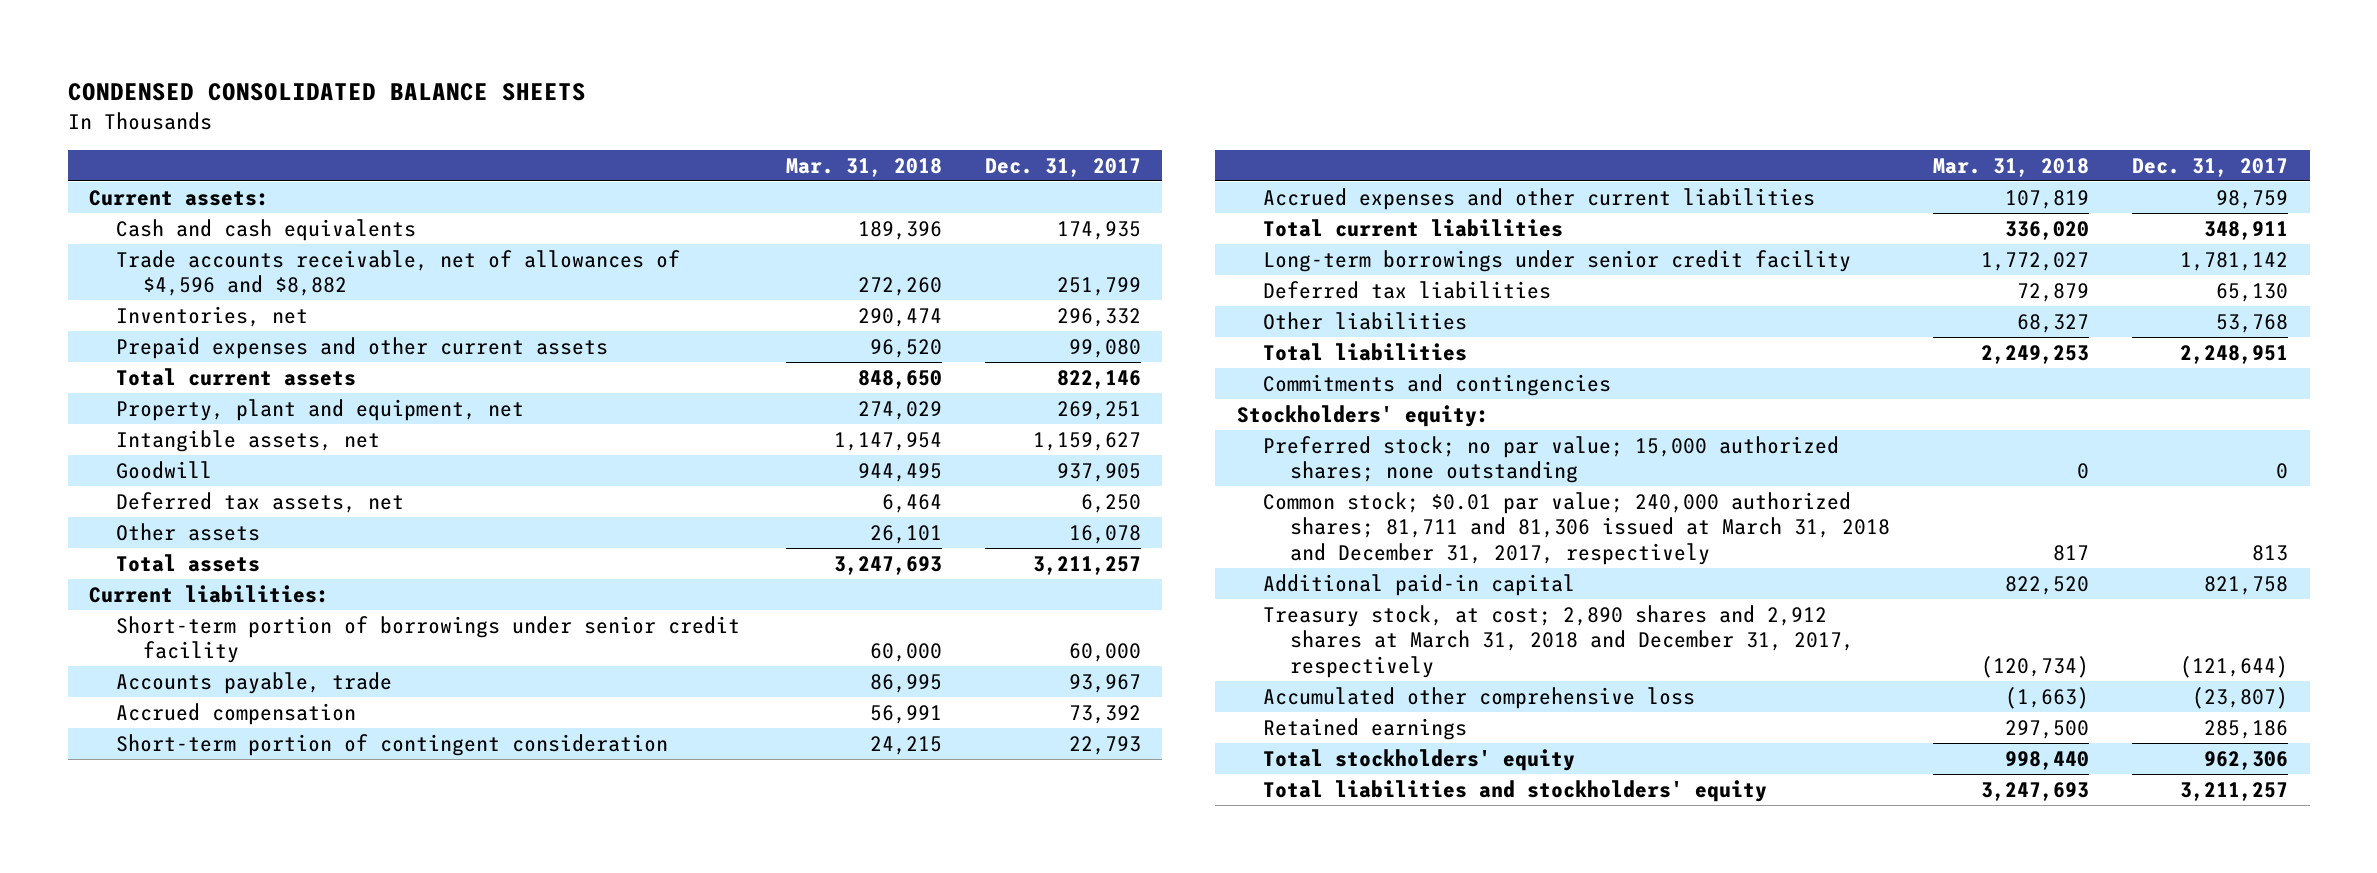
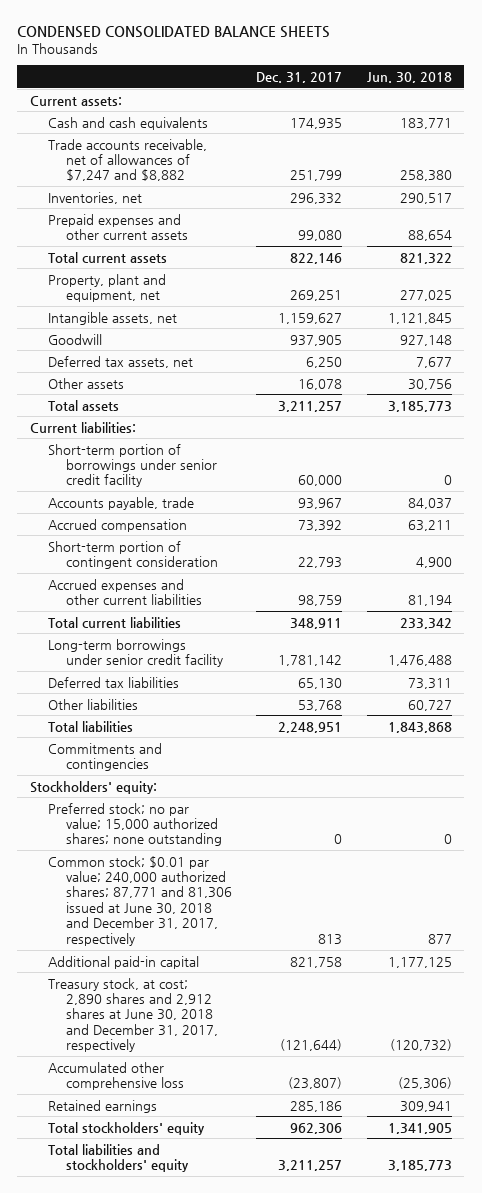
[785,157,942,177] Mar. 31, 2018 -> none
none -> [367,71,453,83] Jun. 30, 2018
[116,249,681,297] Trade accounts receivable, net of allowances of $4,596 and $8,882 -> [47,138,207,182] Trade accounts receivable, net of allowances of $7,247 and $8,882
[1263,491,1891,565] Common stock; $0.01 par value; 240,000 authorized shares; 81,711 and 81,306 issued at March 31, 2018 and December 31, 2017, respectively -> [47,855,232,946] Common stock; $0.01 par value; 240,000 authorized shares; 87,771 and 81,306 issued at June 30, 2018 and December 31, 2017, respectively
[1263,604,1855,678] Treasury stock, at cost; 2,890 shares and 2,912 shares at March 31, 2018 and December 31, 2017, respectively -> [47,977,218,1053] Treasury stock, at cost; 2,890 shares and 2,912 shares at June 30, 2018 and December 31, 2017, respectively

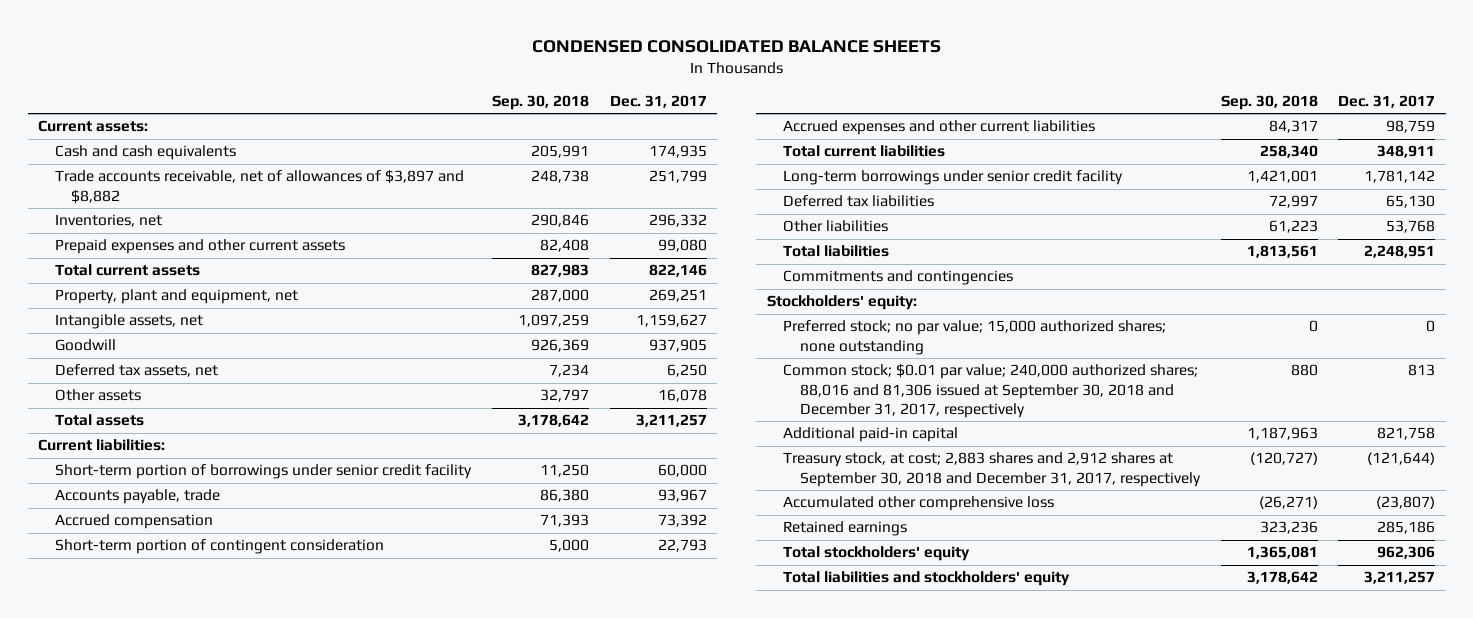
[367,71,453,83] Jun. 30, 2018 -> none
none -> [491,94,589,110] Sep. 30, 2018
[47,138,207,182] Trade accounts receivable, net of allowances of $7,247 and $8,882 -> [54,170,464,204] Trade accounts receivable, net of allowances of $3,897 and $8,882
[47,855,232,946] Common stock; $0.01 par value; 240,000 authorized shares; 87,771 and 81,306 issued at June 30, 2018 and December 31, 2017, respectively -> [783,364,1199,418] Common stock; $0.01 par value; 240,000 authorized shares; 88,016 and 81,306 issued at September 30, 2018 and December 31, 2017, respectively
[47,977,218,1053] Treasury stock, at cost; 2,890 shares and 2,912 shares at June 30, 2018 and December 31, 2017, respectively -> [783,452,1201,487] Treasury stock, at cost; 2,883 shares and 2,912 shares at September 30, 2018 and December 31, 2017, respectively

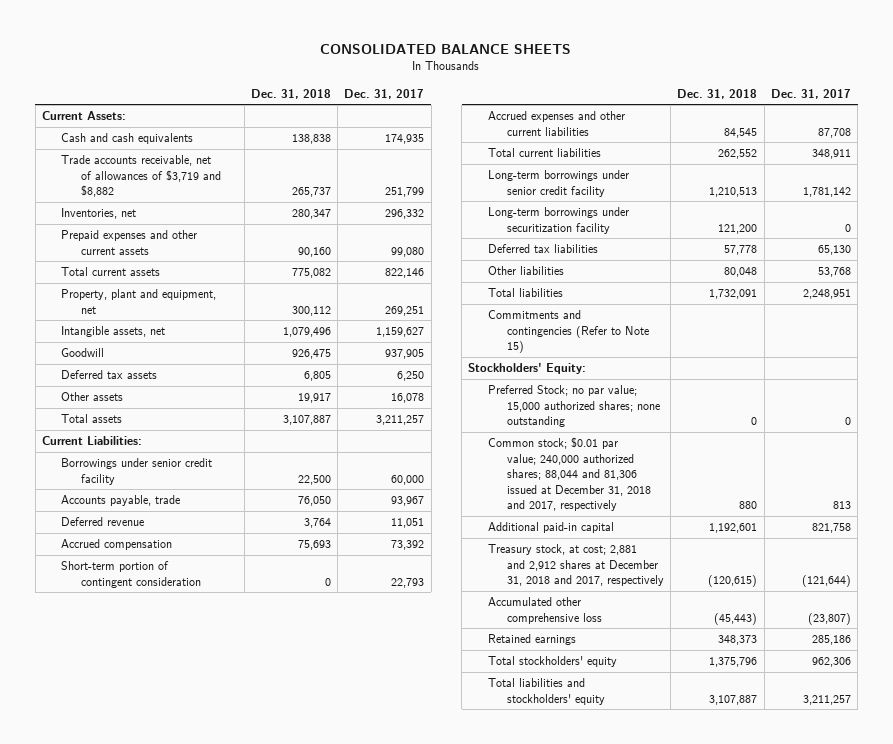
[531,39,941,53] CONDENSED CONSOLIDATED BALANCE SHEETS -> [320,44,572,55] CONSOLIDATED BALANCE SHEETS
[491,94,589,110] Sep. 30, 2018 -> none
none -> [250,88,331,99] Dec. 31, 2018
[37,120,148,133] Current assets: -> [41,111,126,121] Current Assets:
[54,170,464,204] Trade accounts receivable, net of allowances of $3,897 and $8,882 -> [61,155,221,198] Trade accounts receivable, net of allowances of $3,719 and $8,882
[54,364,218,378] Deferred tax assets, net -> [61,370,158,380] Deferred tax assets
[37,439,165,452] Current liabilities: -> [41,436,142,446] Current Liabilities:
[54,464,472,480] Short-term portion of borrowings under senior credit facility -> [61,458,213,485] Borrowings under senior credit facility
none -> [61,517,145,527] Deferred revenue
[1386,120,1436,134] 98,759 -> [817,127,851,138] 87,708
none -> [487,207,629,234] Long-term borrowings under securitization facility
[783,270,1014,286] Commitments and contingencies -> [487,310,649,354] Commitments and contingencies (Refer to Note 15)
[766,295,917,311] Stockholders' equity: -> [468,363,587,375] Stockholders' Equity:
[783,320,1167,355] Preferred stock; no par value; 15,000 authorized shares; none outstanding -> [487,385,660,428] Preferred Stock; no par value; 15,000 authorized shares; none outstanding
[783,364,1199,418] Common stock; $0.01 par value; 240,000 authorized shares; 88,016 and 81,306 issued at September 30, 2018 and December 31, 2017, respectively -> [487,437,651,512] Common stock; $0.01 par value; 240,000 authorized shares; 88,044 and 81,306 issued at December 31, 2018 and 2017, respectively
[783,452,1201,487] Treasury stock, at cost; 2,883 shares and 2,912 shares at September 30, 2018 and December 31, 2017, respectively -> [487,544,664,587] Treasury stock, at cost; 2,881 and 2,912 shares at December 31, 2018 and 2017, respectively

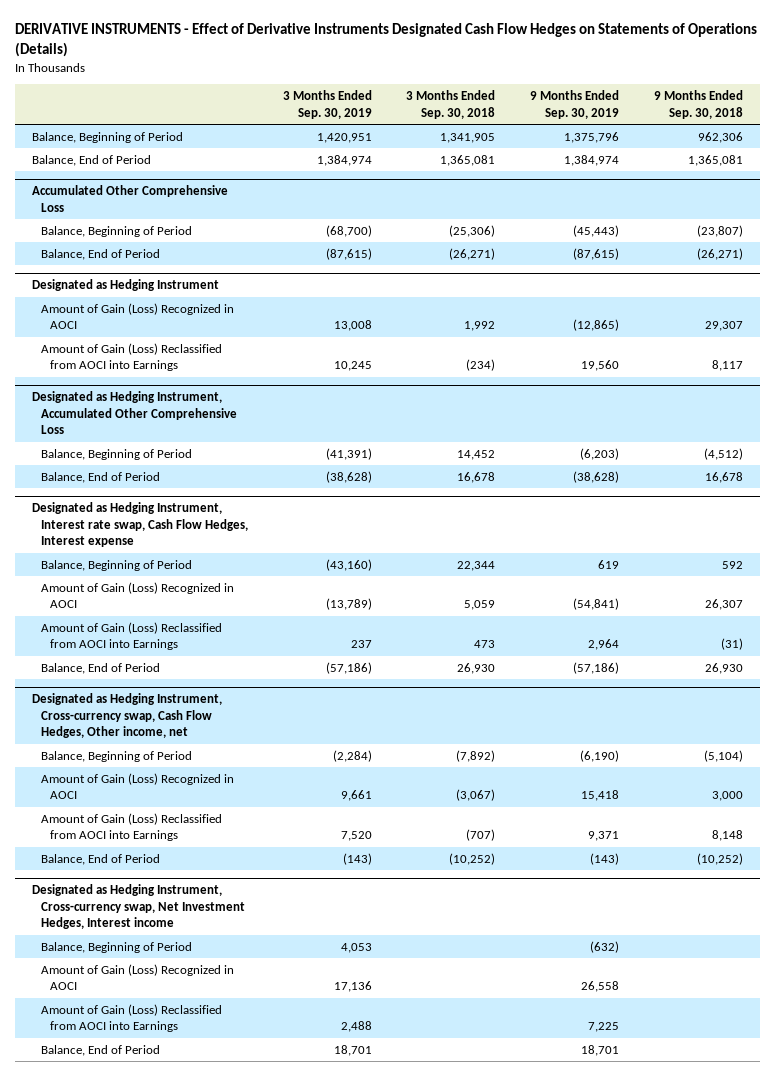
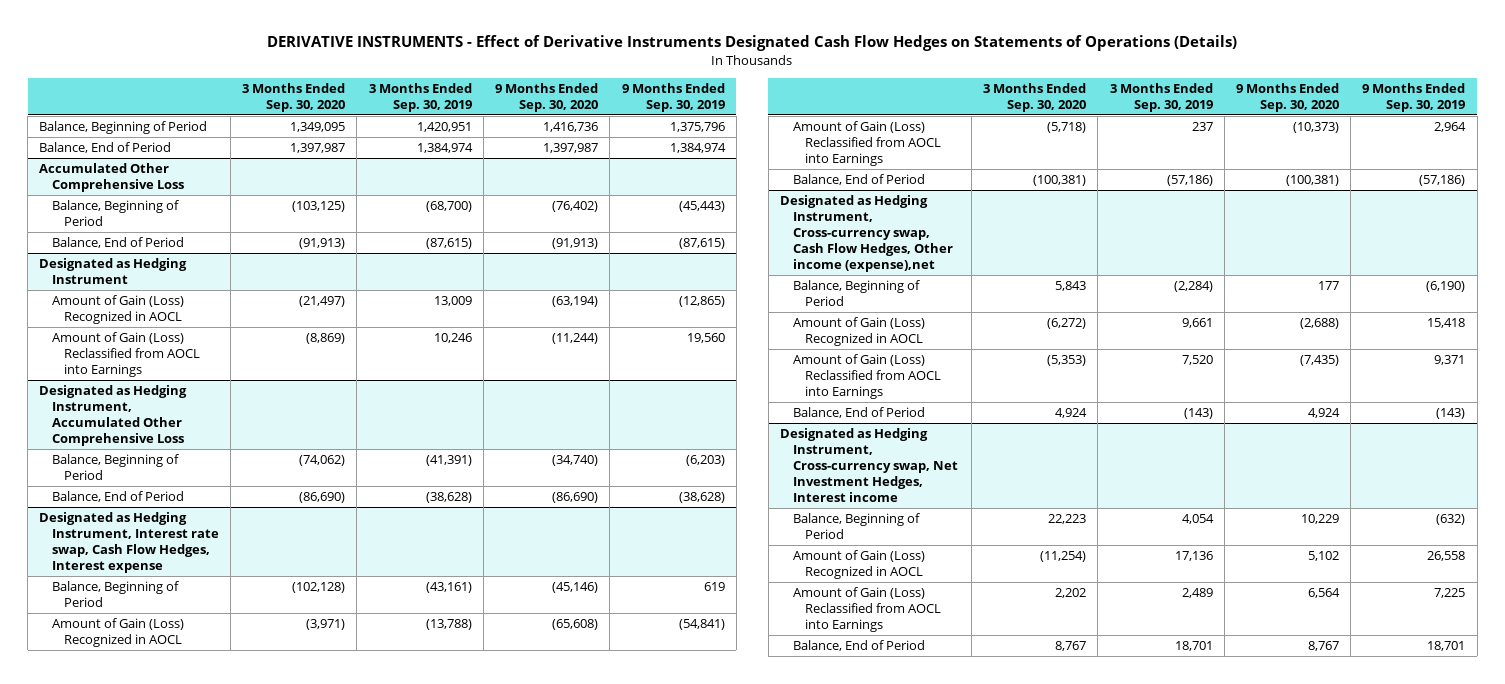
[406,90,496,119] 3 Months Ended Sep. 30, 2018 -> none
[653,90,743,119] 9 Months Ended Sep. 30, 2018 -> none
none -> [242,82,346,112] 3 Months Ended Sep. 30, 2020
none -> [495,82,599,112] 9 Months Ended Sep. 30, 2020
[41,302,235,330] Amount of Gain (Loss) Recognized in AOCI -> [51,295,184,325] Amount of Gain (Loss) Recognized in AOCL
[333,320,372,332] 13,008 -> [433,296,472,307] 13,009
[41,342,223,372] Amount of Gain (Loss) Reclassified from AOCI into Earnings -> [51,332,201,378] Amount of Gain (Loss) Reclassified from AOCL into Earnings
[333,361,372,372] 10,245 -> [433,333,472,344] 10,246
[325,558,372,571] (43,160) -> [425,582,472,594] (43,161)
[41,581,235,609] Amount of Gain (Loss) Recognized in AOCI -> [51,618,184,648] Amount of Gain (Loss) Recognized in AOCL
[325,598,372,611] (13,789) -> [425,619,472,631] (13,788)
[41,621,223,651] Amount of Gain (Loss) Reclassified from AOCI into Earnings -> [792,121,942,167] Amount of Gain (Loss) Reclassified from AOCL into Earnings
[31,693,222,739] Designated as Hedging Instrument, Cross-currency swap, Cash Flow Hedges, Other income, net -> [780,195,953,273] Designated as Hedging Instrument, Cross-currency swap, Cash Flow Hedges, Other income (expense),net
[41,772,235,800] Amount of Gain (Loss) Recognized in AOCI -> [792,317,925,347] Amount of Gain (Loss) Recognized in AOCL
[41,812,223,842] Amount of Gain (Loss) Reclassified from AOCI into Earnings -> [792,354,942,400] Amount of Gain (Loss) Reclassified from AOCL into Earnings
[340,942,372,953] 4,053 -> [1181,514,1214,525] 4,054
[41,963,235,991] Amount of Gain (Loss) Recognized in AOCI -> [792,550,925,580] Amount of Gain (Loss) Recognized in AOCL
[41,1003,223,1033] Amount of Gain (Loss) Reclassified from AOCI into Earnings -> [792,587,942,633] Amount of Gain (Loss) Reclassified from AOCL into Earnings
[340,1021,372,1033] 2,488 -> [1181,588,1213,599] 2,489

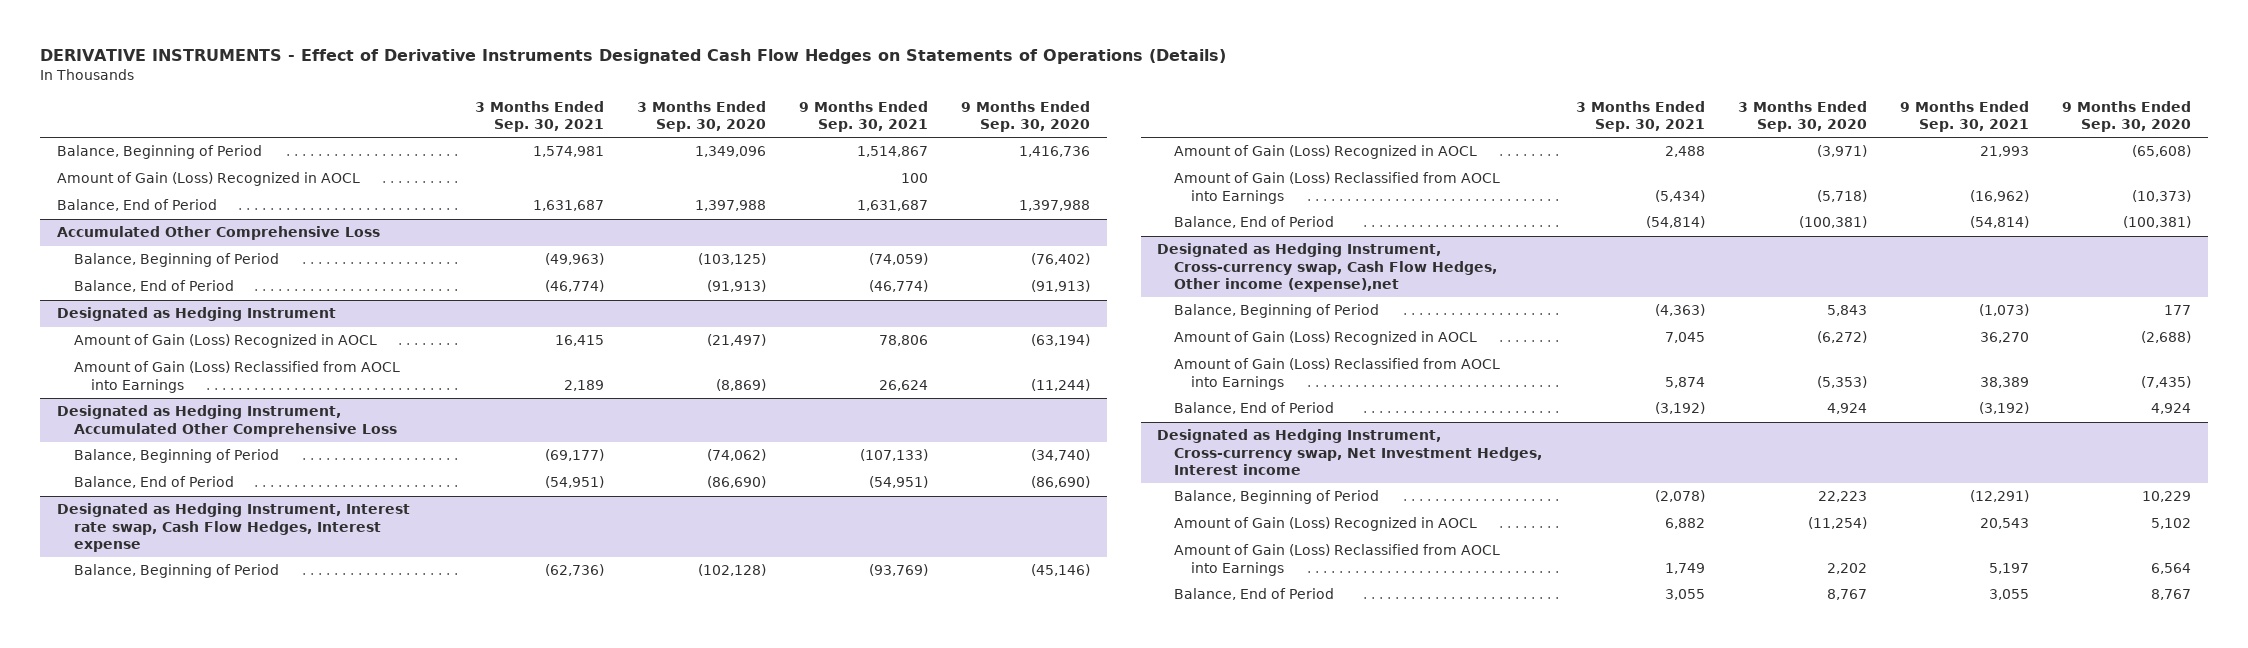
[368,82,472,112] 3 Months Ended Sep. 30, 2019 -> none
[621,82,725,112] 9 Months Ended Sep. 30, 2019 -> none
none -> [474,100,604,132] 3 Months Ended Sep. 30, 2021
none -> [799,100,929,132] 9 Months Ended Sep. 30, 2021
[290,122,346,133] 1,349,095 -> [694,146,766,158] 1,349,096
none -> [56,172,360,187] Amount of Gain (Loss) Recognized in AOCL
[290,143,346,154] 1,397,987 -> [694,200,766,212] 1,397,988
[543,143,599,154] 1,397,987 -> [1019,200,1091,212] 1,397,988

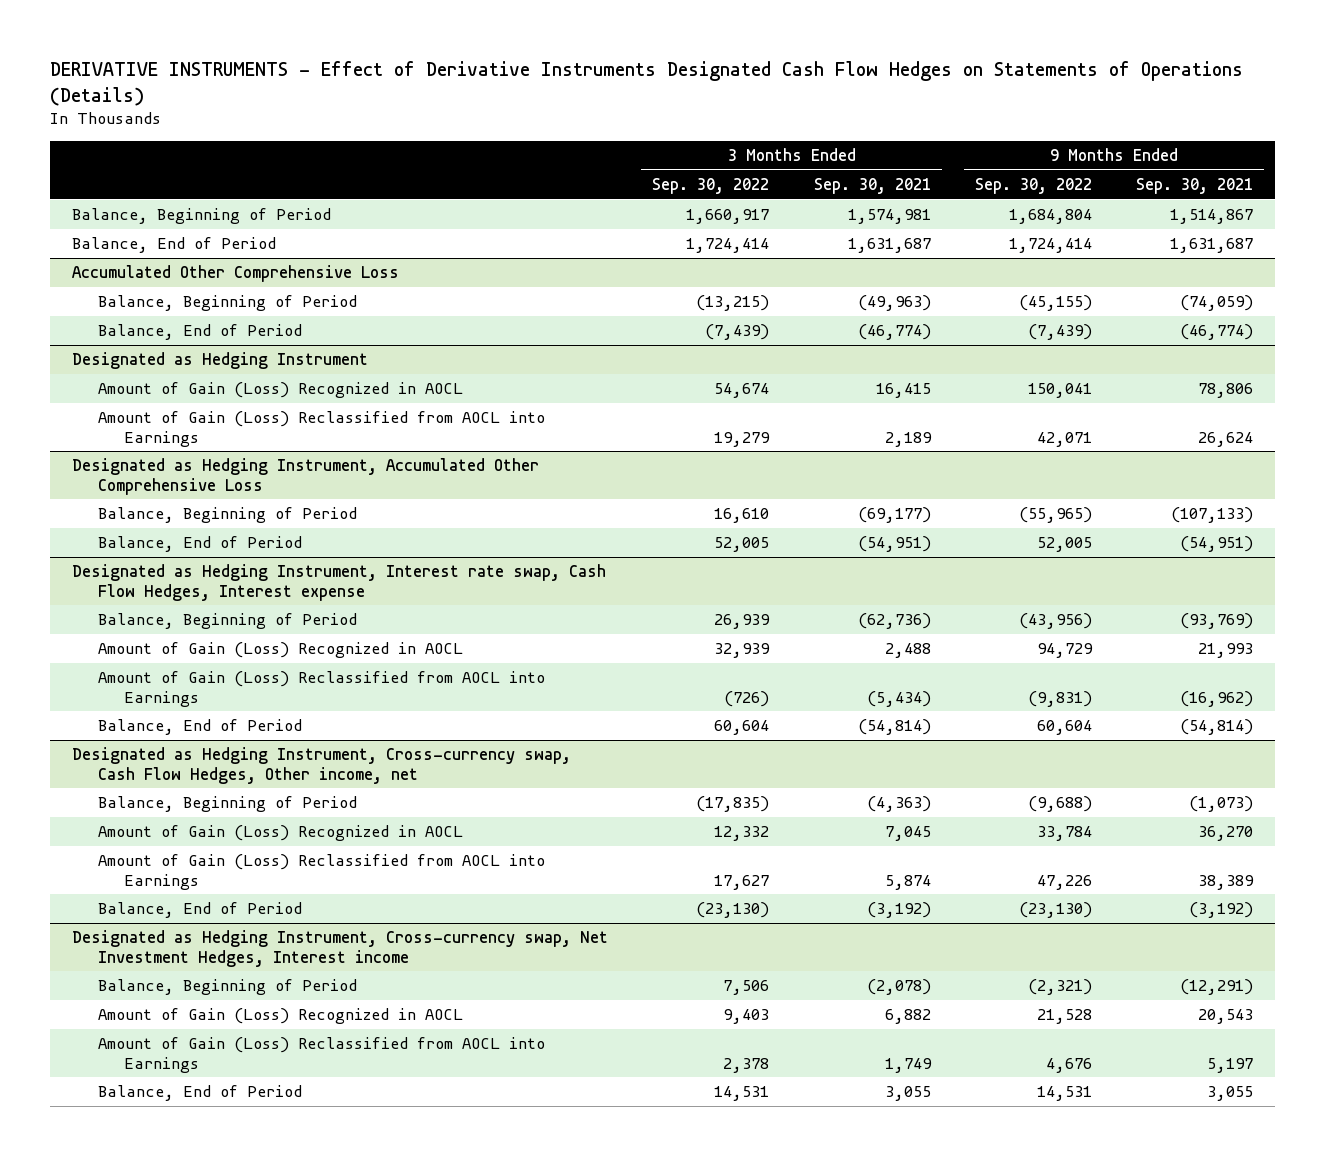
[636,100,766,132] 3 Months Ended Sep. 30, 2020 -> none
[961,100,1091,132] 9 Months Ended Sep. 30, 2020 -> none
none -> [652,178,770,195] Sep. 30, 2022
none -> [974,178,1092,195] Sep. 30, 2022
[56,172,360,187] Amount of Gain (Loss) Recognized in AOCL -> none
[1157,243,1498,292] Designated as Hedging Instrument, Cross-currency swap, Cash Flow Hedges, Other income (expense),net -> [72,747,572,784] Designated as Hedging Instrument, Cross-currency swap, Cash Flow Hedges, Other income, net

